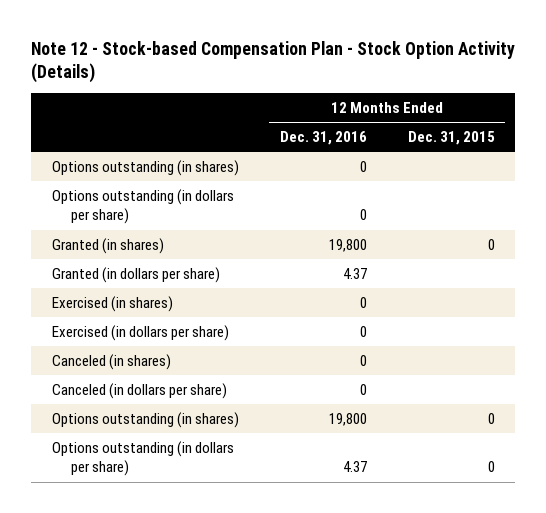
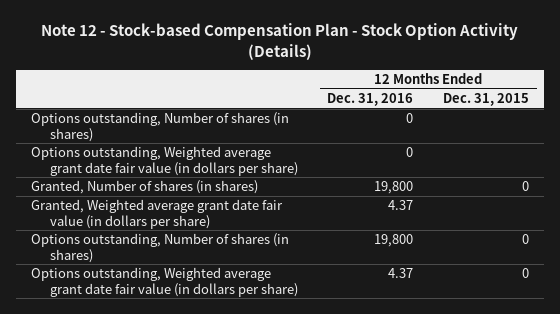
[51,295,173,312] Exercised (in shares) -> none
[51,324,229,341] Exercised (in dollars per share) -> none
[51,353,171,370] Canceled (in shares) -> none
[51,382,227,399] Canceled (in dollars per share) -> none
[51,159,239,176] Options outstanding (in shares) -> [30,112,289,142] Options outstanding, Number of shares (in shares)
[51,188,234,225] Options outstanding (in dollars per share) -> [30,146,298,176] Options outstanding, Weighted average grant date fair value (in dollars per share)
[51,237,164,254] Granted (in shares) -> [30,180,258,195] Granted, Number of shares (in shares)
[51,266,220,283] Granted (in dollars per share) -> [30,199,283,229] Granted, Weighted average grant date fair value (in dollars per share)
[51,411,239,428] Options outstanding (in shares) -> [30,233,289,263] Options outstanding, Number of shares (in shares)
[51,440,234,477] Options outstanding (in dollars per share) -> [30,267,298,297] Options outstanding, Weighted average grant date fair value (in dollars per share)

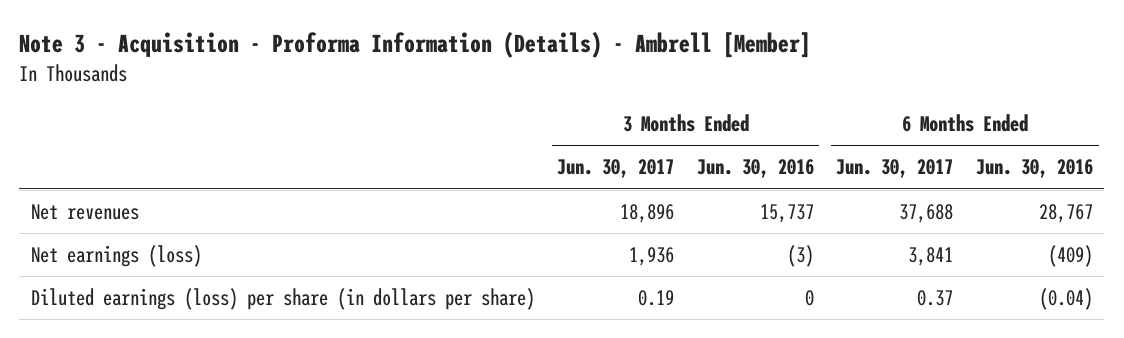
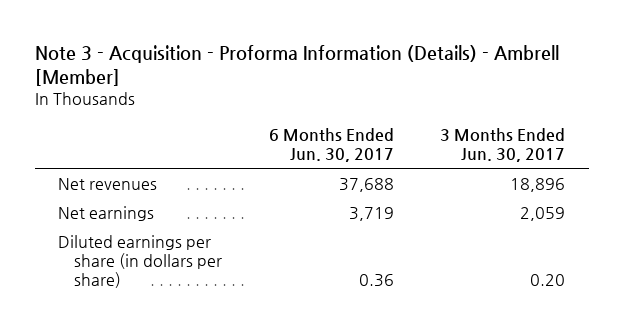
[696,159,814,179] Jun. 30, 2016 -> none
[975,159,1093,179] Jun. 30, 2016 -> none
[30,245,202,268] Net earnings (loss) -> [57,206,154,222] Net earnings
[629,247,675,267] 1,936 -> [520,207,566,222] 2,059
[908,247,954,267] 3,841 -> [348,207,394,222] 3,719
[30,288,535,311] Diluted earnings (loss) per share (in dollars per share) -> [57,235,222,288] Diluted earnings per share (in dollars per share)
[638,290,675,307] 0.19 -> [530,273,566,286] 0.20
[917,290,954,307] 0.37 -> [358,273,394,287] 0.36

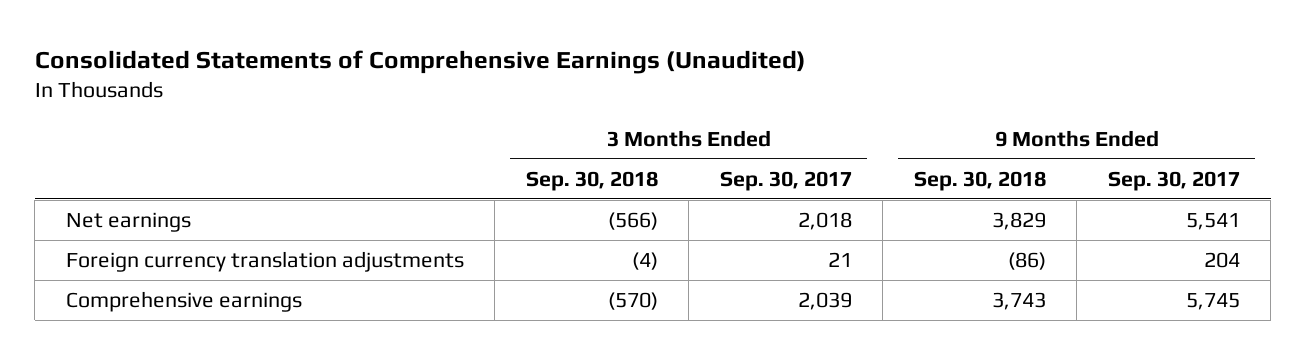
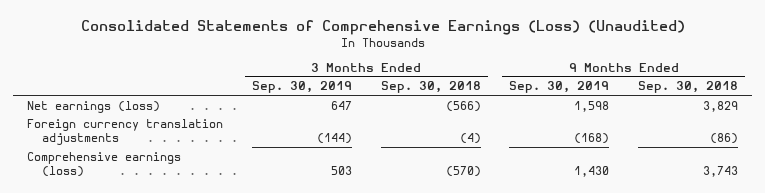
[34,50,806,75] Consolidated Statements of Comprehensive Earnings (Unaudited) -> [80,20,685,36] Consolidated Statements of Comprehensive Earnings (Loss) (Unaudited)
[719,170,852,191] Sep. 30, 2017 -> none
[1107,170,1240,191] Sep. 30, 2017 -> none
none -> [251,81,352,94] Sep. 30, 2019
none -> [509,81,610,94] Sep. 30, 2019
[65,212,191,233] Net earnings -> [27,100,161,113] Net earnings (loss)
[65,291,302,313] Comprehensive earnings -> [27,151,182,178] Comprehensive earnings (loss)

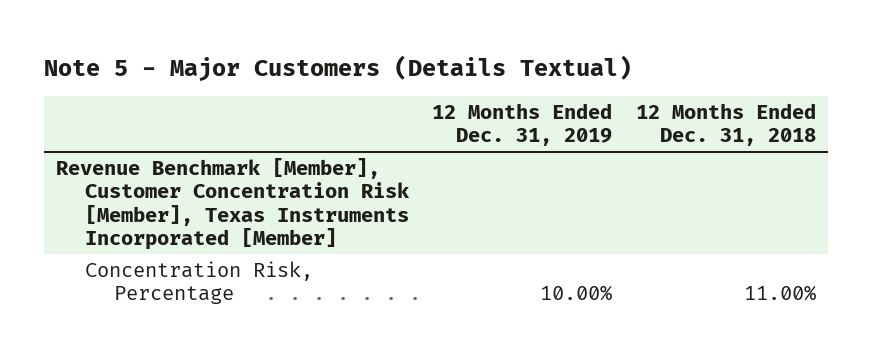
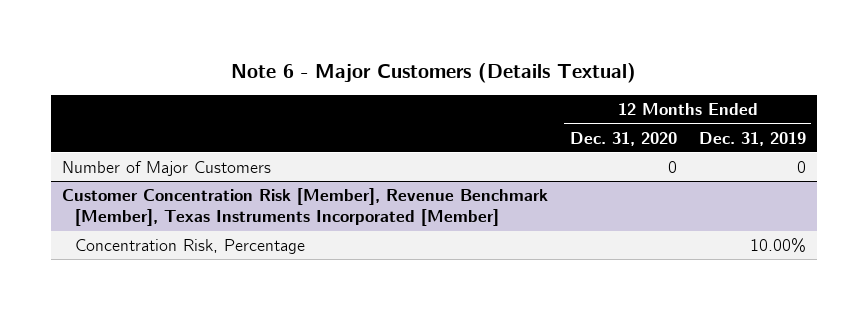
[44,54,633,81] Note 5 - Major Customers (Details Textual) -> [230,62,636,83] Note 6 - Major Customers (Details Textual)
[635,102,816,147] 12 Months Ended Dec. 31, 2018 -> none
none -> [569,131,677,146] Dec. 31, 2020
none -> [62,161,272,177] Number of Major Customers
[56,158,410,251] Revenue Benchmark [Member], Customer Concentration Risk [Member], Texas Instruments Incorporated [Member] -> [62,188,549,227] Customer Concentration Risk [Member], Revenue Benchmark [Member], Texas Instruments Incorporated [Member]

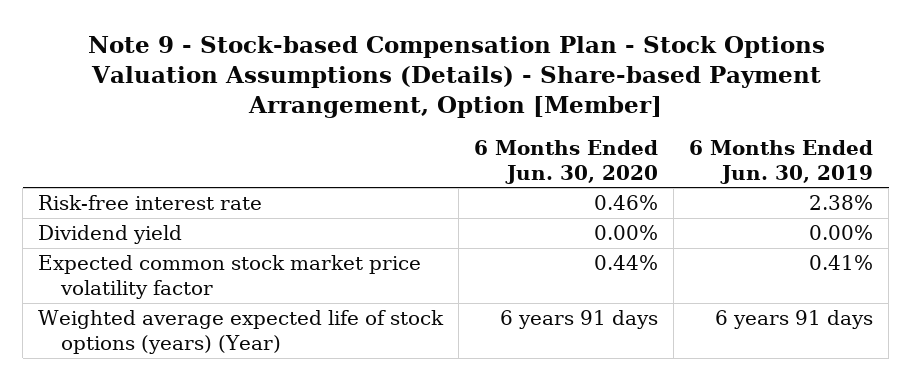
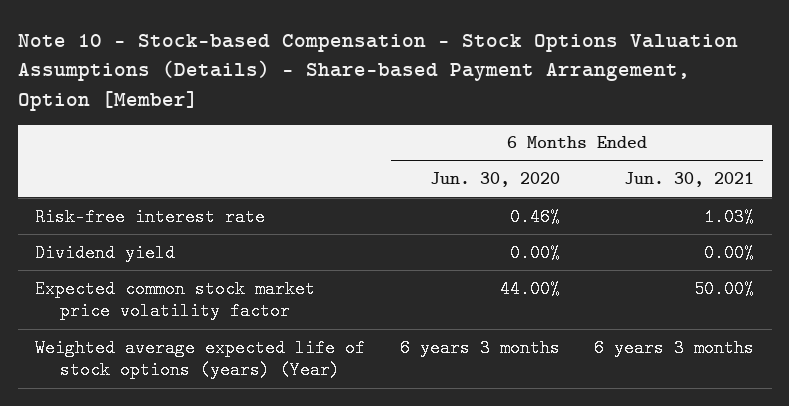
[87,35,825,119] Note 9 - Stock-based Compensation Plan - Stock Options Valuation Assumptions (Details) - Share-based Payment Arrangement, Option [Member] -> [17,34,738,111] Note 10 - Stock-based Compensation - Stock Options Valuation Assumptions (Details) - Share-based Payment Arrangement, Option [Member]
[689,139,874,184] 6 Months Ended Jun. 30, 2019 -> none
none -> [624,172,755,188] Jun. 30, 2021
[594,255,659,271] 0.44% -> [499,279,560,298] 44.00%
[500,310,659,330] 6 years 91 days -> [399,338,560,357] 6 years 3 months

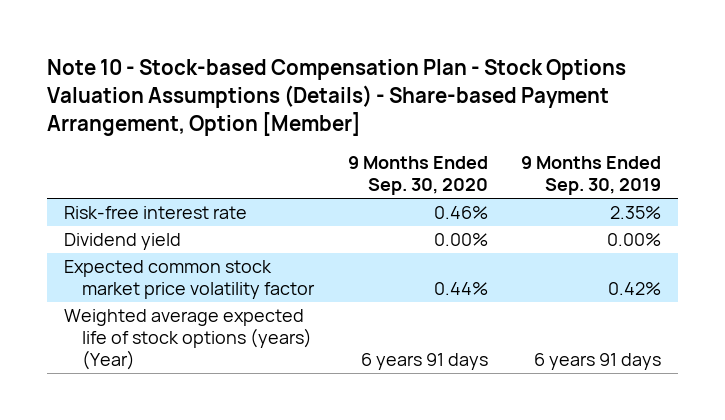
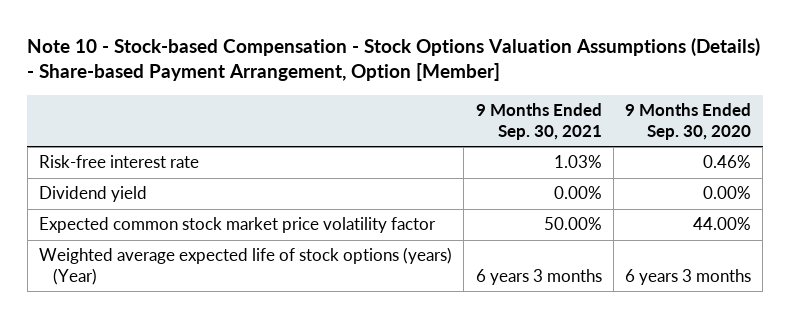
[47,59,627,136] Note 10 - Stock-based Compensation Plan - Stock Options Valuation Assumptions (Details) - Share-based Payment Arrangement, Option [Member] -> [27,37,761,82] Note 10 - Stock-based Compensation - Stock Options Valuation Assumptions (Details) - Share-based Payment Arrangement, Option [Member]
[521,156,662,196] 9 Months Ended Sep. 30, 2019 -> none
none -> [475,102,602,140] 9 Months Ended Sep. 30, 2021
[433,282,488,296] 0.44% -> [693,217,752,231] 44.00%
[360,353,488,371] 6 years 91 days -> [625,269,752,286] 6 years 3 months

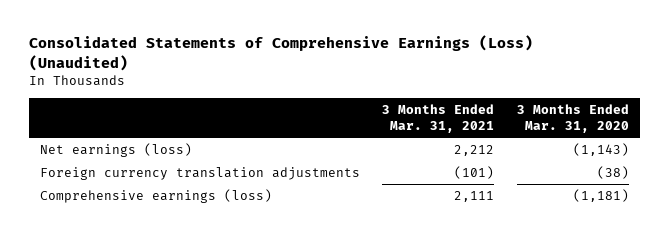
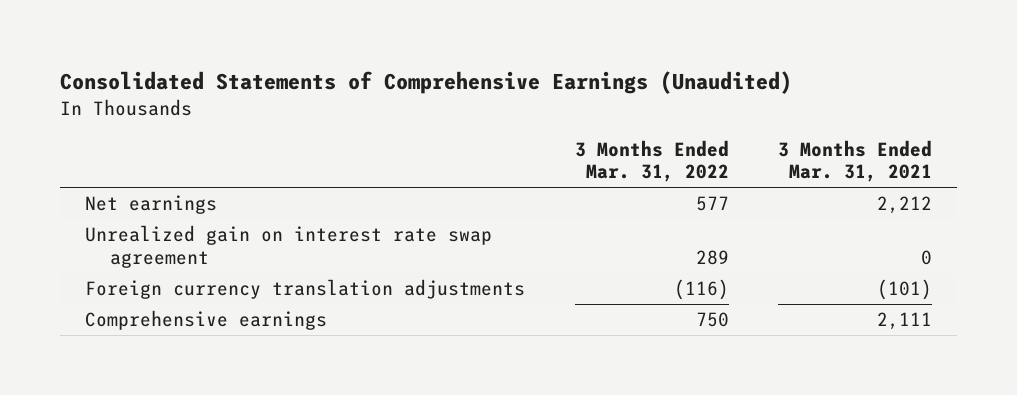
[28,35,533,71] Consolidated Statements of Comprehensive Earnings (Loss) (Unaudited) -> [60,71,793,95] Consolidated Statements of Comprehensive Earnings (Unaudited)
[517,103,630,133] 3 Months Ended Mar. 31, 2020 -> none
none -> [574,139,729,183] 3 Months Ended Mar. 31, 2022
[39,143,192,158] Net earnings (loss) -> [84,195,217,215] Net earnings
none -> [84,225,492,268] Unrealized gain on interest rate swap agreement
[39,189,272,204] Comprehensive earnings (loss) -> [84,310,327,331] Comprehensive earnings

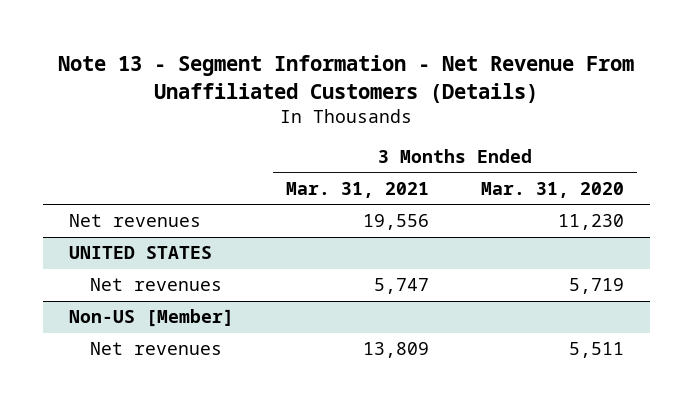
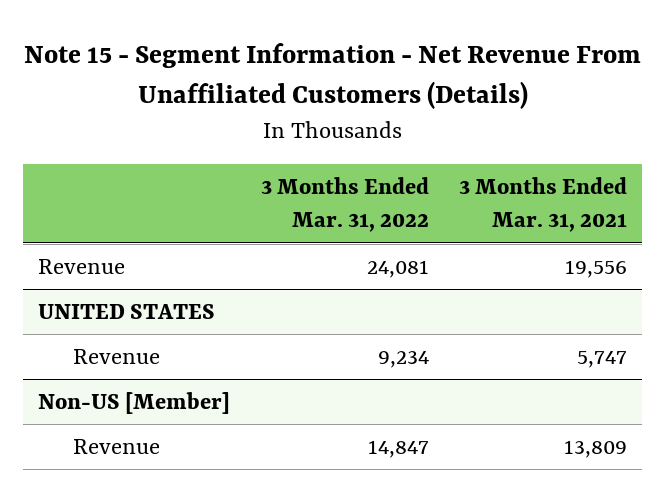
[58,54,635,103] Note 13 - Segment Information - Net Revenue From Unaffiliated Customers (Details) -> [23,43,641,110] Note 15 - Segment Information - Net Revenue From Unaffiliated Customers (Details)
[480,181,624,198] Mar. 31, 2020 -> none
none -> [260,176,429,233] 3 Months Ended Mar. 31, 2022
[68,214,201,228] Net revenues -> [38,259,126,275] Revenue
[89,278,222,292] Net revenues -> [73,349,161,365] Revenue
[89,342,222,356] Net revenues -> [73,439,161,455] Revenue

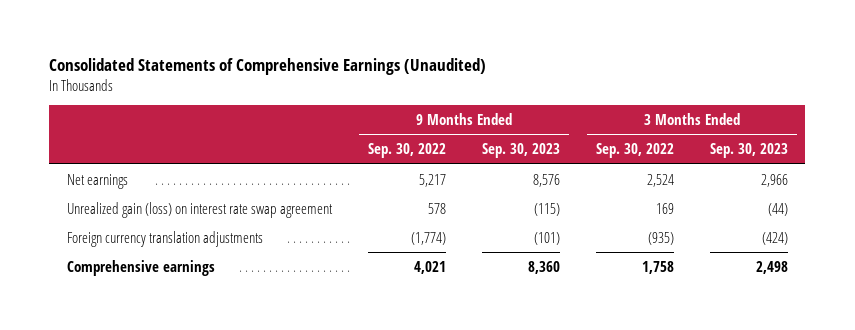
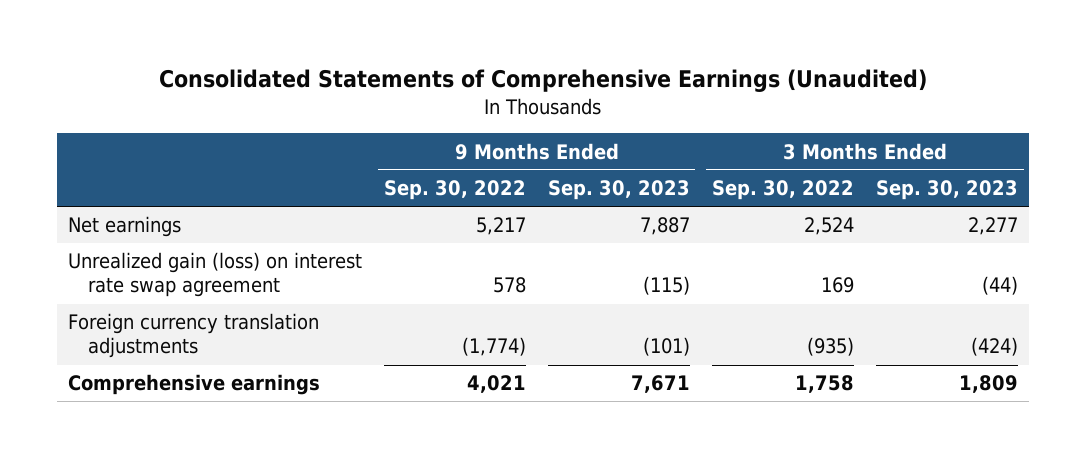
[532,173,560,187] 8,576 -> [639,217,690,236] 7,887
[760,173,788,187] 2,966 -> [968,217,1019,236] 2,277
[527,260,560,274] 8,360 -> [630,375,690,394] 7,671
[755,260,788,274] 2,498 -> [959,375,1019,394] 1,809

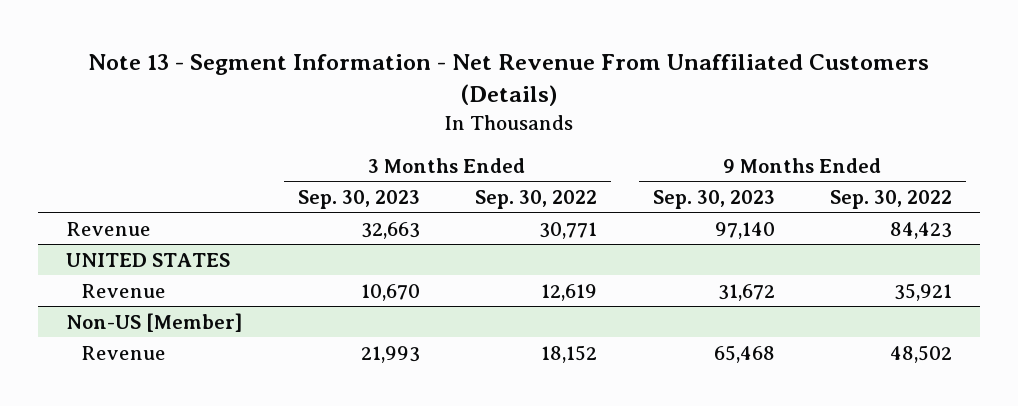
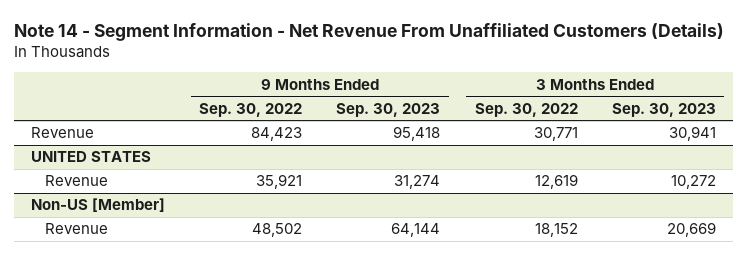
[88,54,930,106] Note 13 - Segment Information - Net Revenue From Unaffiliated Customers (Details) -> [13,23,724,42] Note 14 - Segment Information - Net Revenue From Unaffiliated Customers (Details)
[360,221,420,239] 32,663 -> [668,126,716,142] 30,941
[714,221,775,239] 97,140 -> [393,126,441,142] 95,418
[360,283,420,301] 10,670 -> [670,175,716,190] 10,272
[717,283,775,301] 31,672 -> [394,175,441,190] 31,274
[360,345,420,363] 21,993 -> [666,222,716,238] 20,669
[713,344,775,363] 65,468 -> [391,223,441,238] 64,144

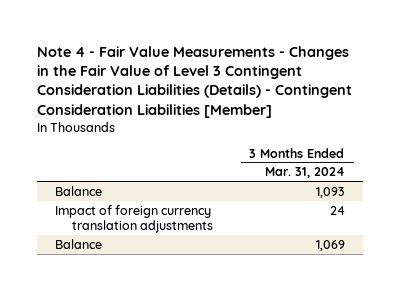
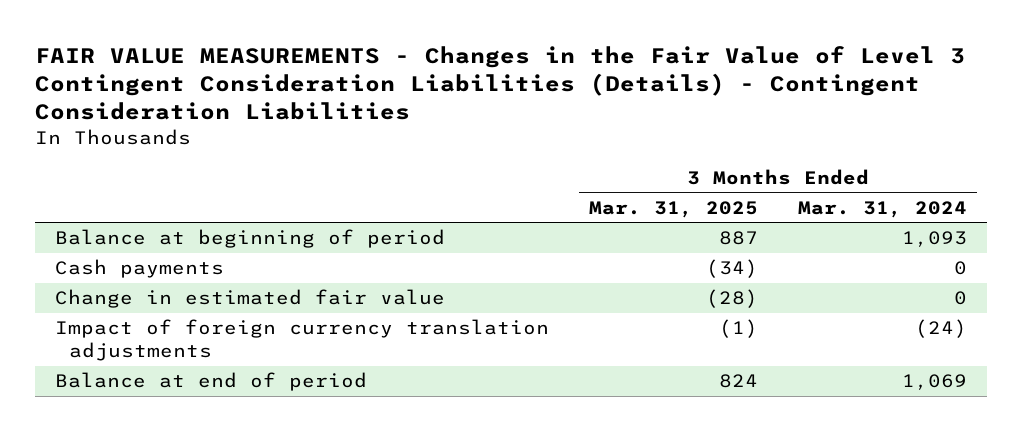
[37,45,353,118] Note 4 - Fair Value Measurements - Changes in the Fair Value of Level 3 Contingent Consideration Liabilities (Details) - Contingent Consideration Liabilities [Member] -> [34,45,965,121] FAIR VALUE MEASUREMENTS - Changes in the Fair Value of Level 3 Contingent Consideration Liabilities (Details) - Contingent Consideration Liabilities
none -> [589,200,759,218] Mar. 31, 2025
[55,185,103,196] Balance -> [54,229,445,249] Balance at beginning of period
none -> [54,259,224,279] Cash payments
none -> [54,289,445,309] Change in estimated fair value
[329,205,345,215] 24 -> [915,319,968,339] (24)
[55,238,103,249] Balance -> [54,372,367,392] Balance at end of period

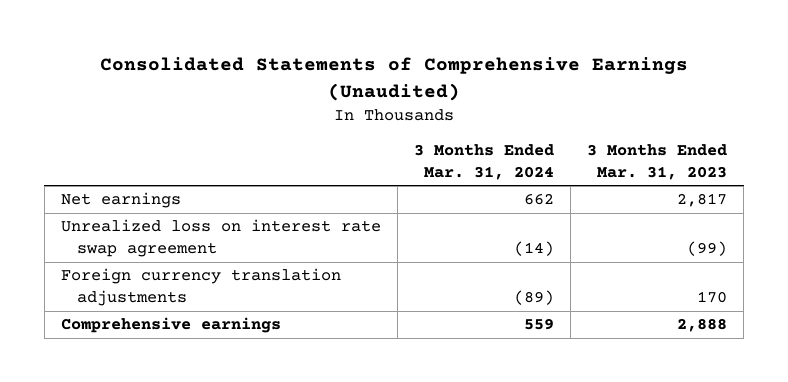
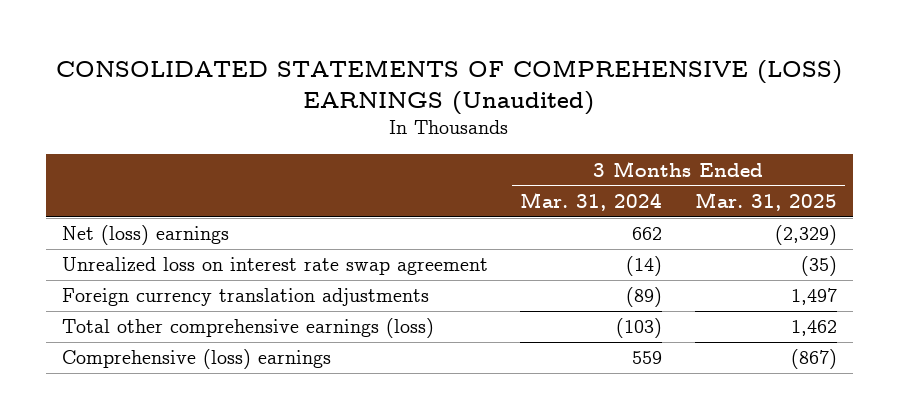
[99,57,688,101] Consolidated Statements of Comprehensive Earnings (Unaudited) -> [56,59,843,115] CONSOLIDATED STATEMENTS OF COMPREHENSIVE (LOSS) EARNINGS (Unaudited)
[587,144,728,180] 3 Months Ended Mar. 31, 2023 -> none
none -> [694,191,837,211] Mar. 31, 2025
[60,192,181,209] Net earnings -> [62,225,230,246] Net (loss) earnings
none -> [62,318,435,339] Total other comprehensive earnings (loss)
[60,317,281,334] Comprehensive earnings -> [62,349,332,370] Comprehensive (loss) earnings

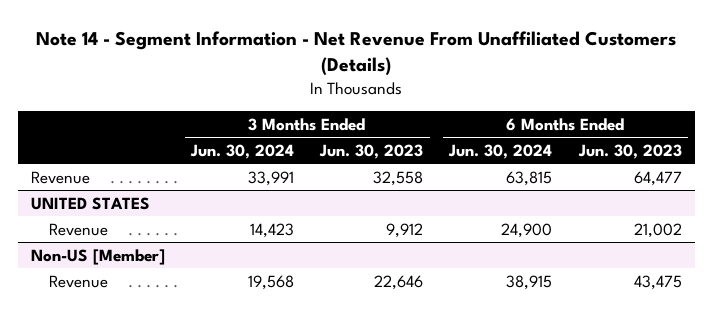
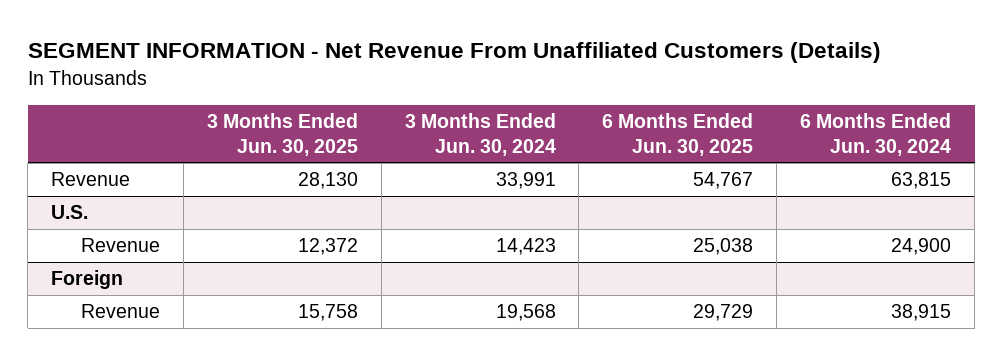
[36,30,677,76] Note 14 - Segment Information - Net Revenue From Unaffiliated Customers (Details) -> [27,42,881,64] SEGMENT INFORMATION - Net Revenue From Unaffiliated Customers (Details)
[319,143,424,159] Jun. 30, 2023 -> none
[577,143,682,159] Jun. 30, 2023 -> none
none -> [206,112,358,156] 3 Months Ended Jun. 30, 2025
none -> [602,112,754,156] 6 Months Ended Jun. 30, 2025
[31,196,151,210] UNITED STATES -> [51,205,89,220] U.S.
[31,248,166,265] Non-US [Member] -> [51,270,124,290] Foreign

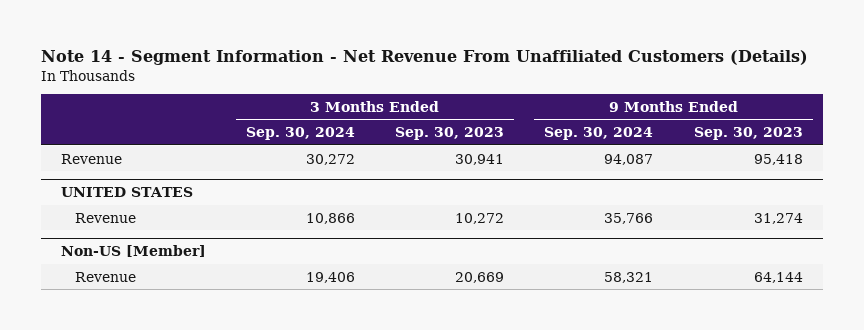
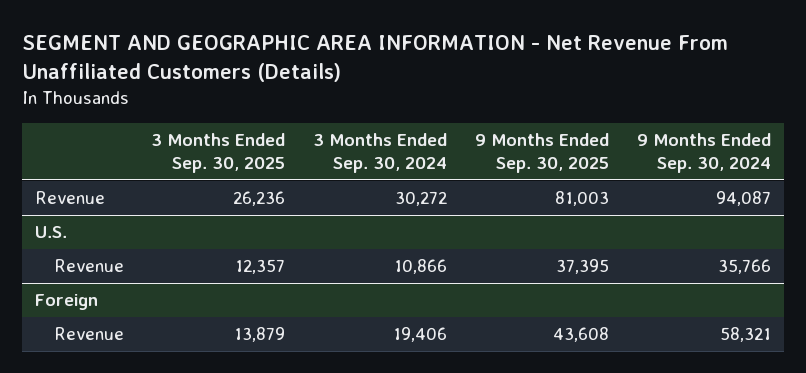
[40,50,808,66] Note 14 - Segment Information - Net Revenue From Unaffiliated Customers (Details) -> [21,35,728,83] SEGMENT AND GEOGRAPHIC AREA INFORMATION - Net Revenue From Unaffiliated Customers (Details)
[395,127,505,141] Sep. 30, 2023 -> none
[693,127,803,141] Sep. 30, 2023 -> none
none -> [151,132,286,174] 3 Months Ended Sep. 30, 2025
none -> [474,132,609,174] 9 Months Ended Sep. 30, 2025
[61,186,194,197] UNITED STATES -> [35,226,68,239] U.S.
[61,244,207,257] Non-US [Member] -> [35,294,99,311] Foreign

